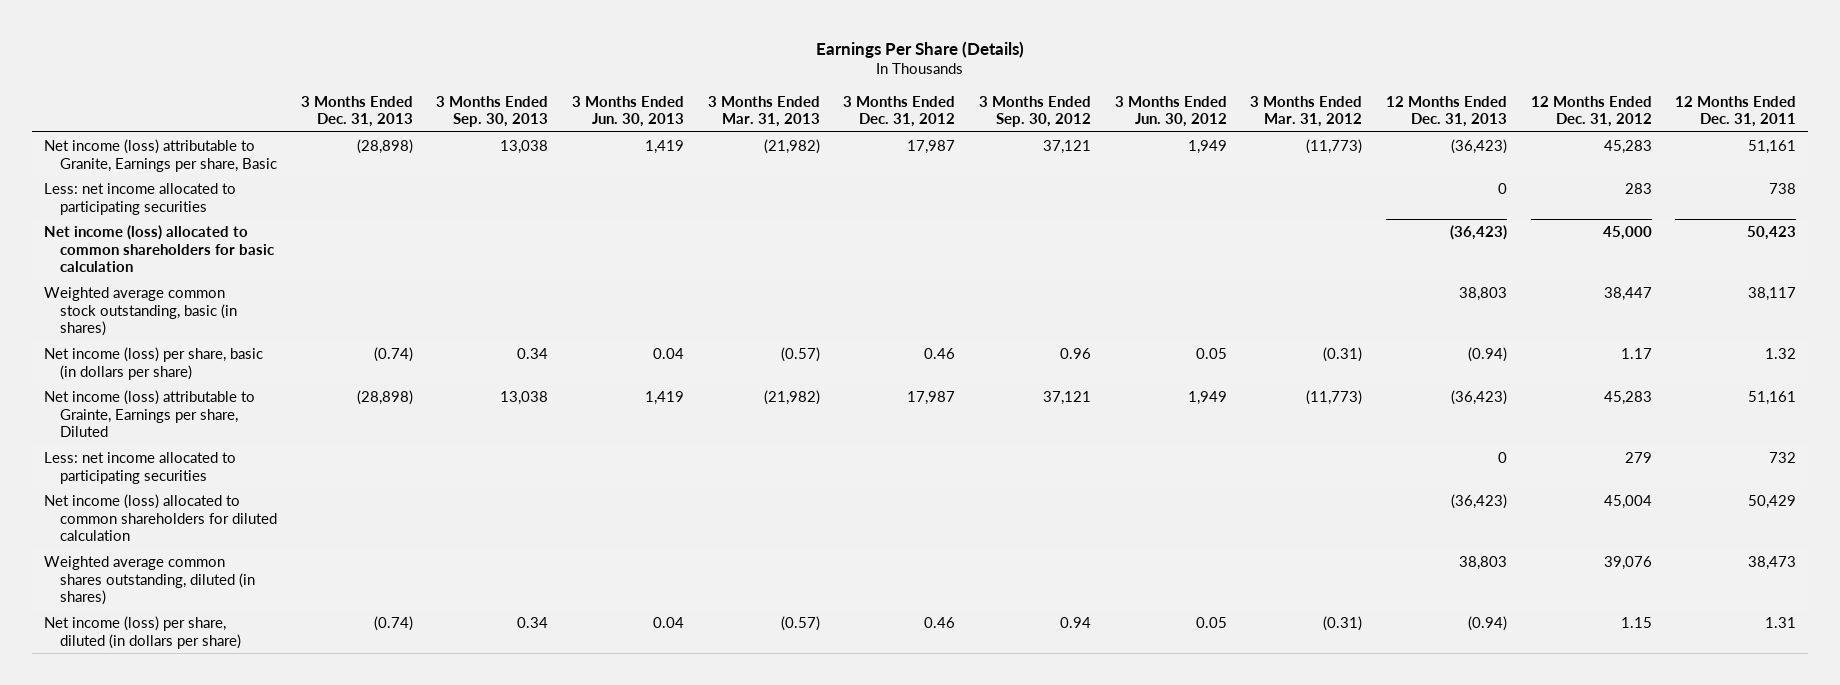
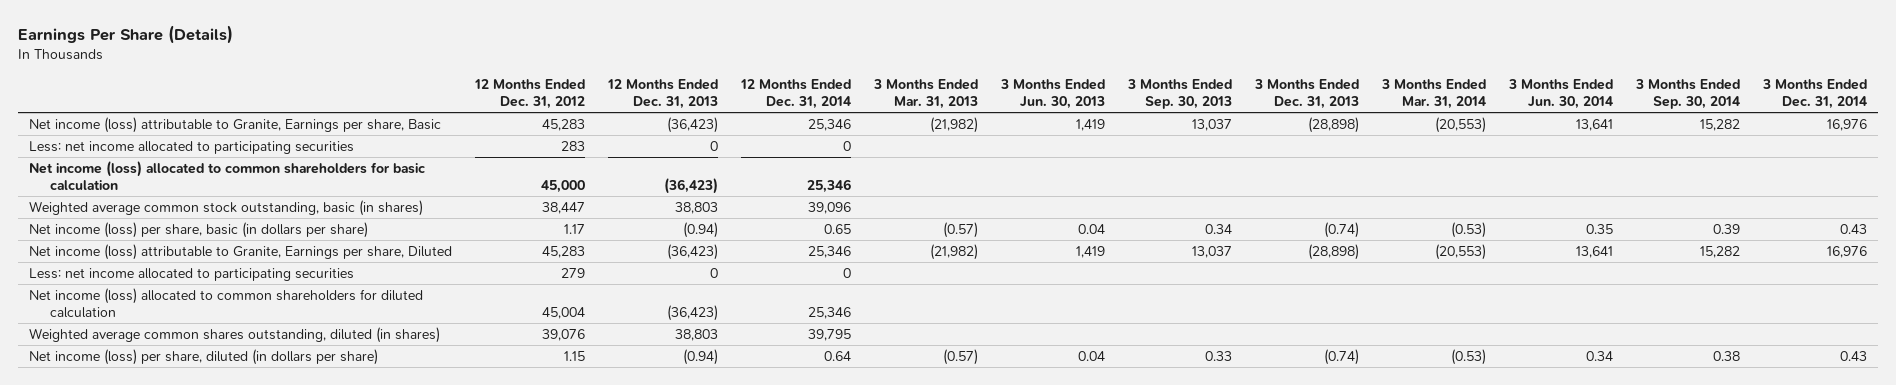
[843,95,956,128] 3 Months Ended Dec. 31, 2012 -> none
[978,95,1091,128] 3 Months Ended Sep. 30, 2012 -> none
[1114,95,1227,128] 3 Months Ended Jun. 30, 2012 -> none
[1250,95,1363,128] 3 Months Ended Mar. 31, 2012 -> none
[1675,95,1797,128] 12 Months Ended Dec. 31, 2011 -> none
none -> [739,78,851,110] 12 Months Ended Dec. 31, 2014
none -> [1380,78,1486,110] 3 Months Ended Mar. 31, 2014
none -> [1507,78,1613,110] 3 Months Ended Jun. 30, 2014
none -> [1634,78,1740,110] 3 Months Ended Sep. 30, 2014
none -> [1761,78,1867,110] 3 Months Ended Dec. 31, 2014
[500,139,549,154] 13,038 -> [1191,118,1232,131] 13,037
[43,389,255,438] Net income (loss) attributable to Grainte, Earnings per share, Diluted -> [29,243,453,260] Net income (loss) attributable to Granite, Earnings per share, Diluted
[500,390,549,405] 13,038 -> [1191,245,1232,258] 13,037
[517,616,549,628] 0.34 -> [1204,350,1232,361] 0.33

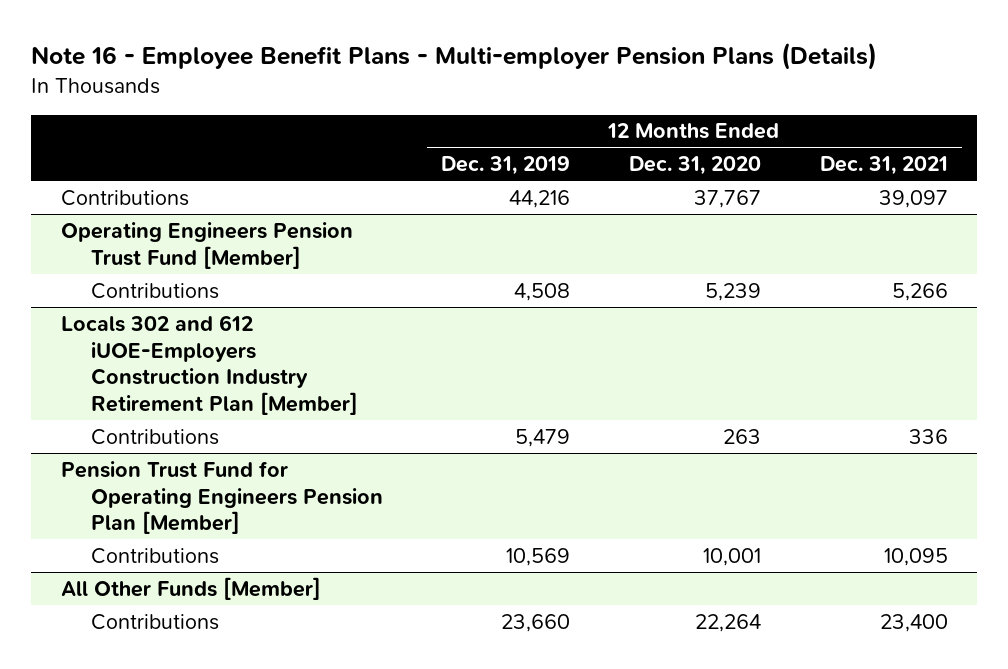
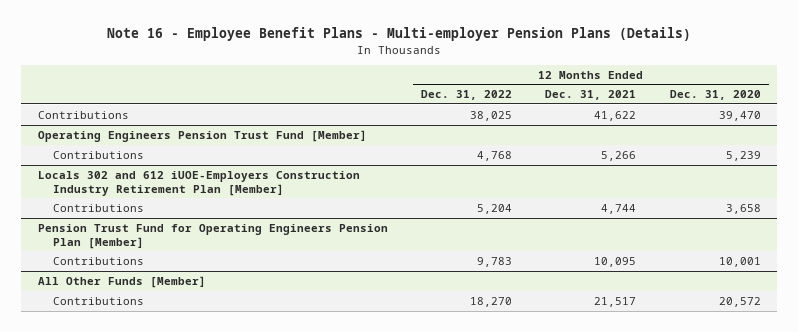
[441,156,571,176] Dec. 31, 2019 -> none
none -> [420,90,512,101] Dec. 31, 2022
[693,189,761,208] 37,767 -> [718,110,761,121] 39,470
[878,189,948,208] 39,097 -> [594,110,637,121] 41,622
[722,428,761,444] 263 -> [725,203,761,214] 3,658
[908,428,948,444] 336 -> [601,203,637,214] 4,744
[694,613,761,632] 22,264 -> [718,296,761,307] 20,572
[879,613,948,632] 23,400 -> [594,296,637,307] 21,517

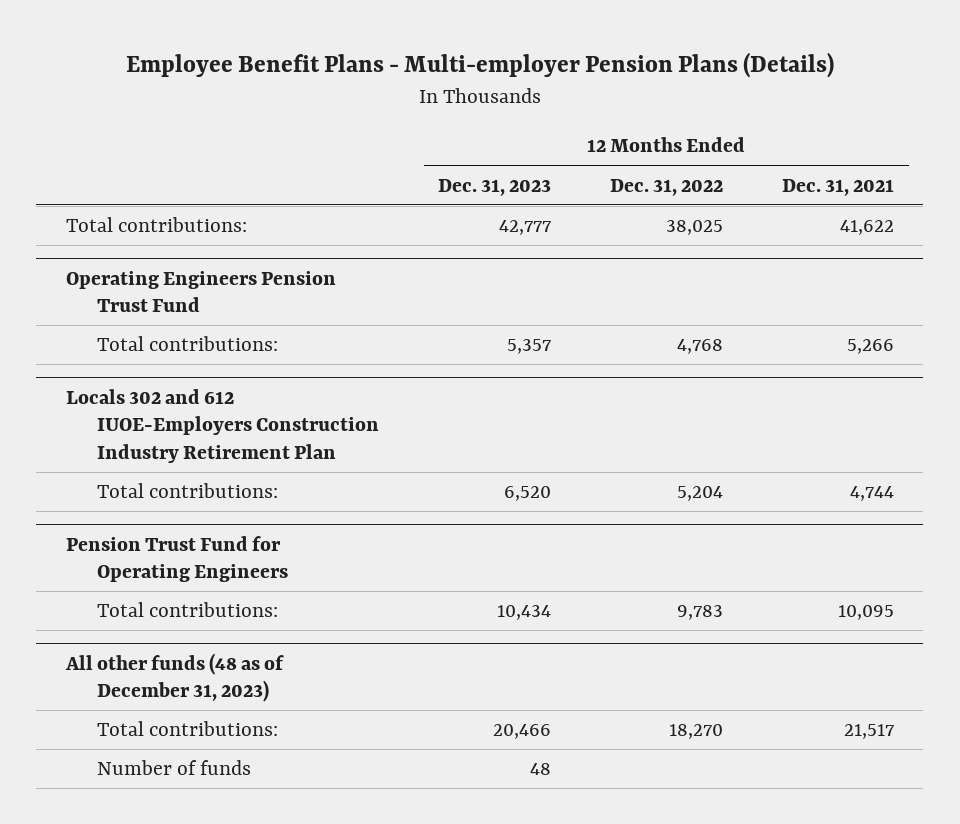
[107,27,692,42] Note 16 - Employee Benefit Plans - Multi-employer Pension Plans (Details) -> [125,52,834,79] Employee Benefit Plans - Multi-employer Pension Plans (Details)
[669,90,761,101] Dec. 31, 2020 -> none
none -> [438,178,552,196] Dec. 31, 2023
[37,110,129,119] Contributions -> [65,217,247,233] Total contributions:
[37,129,367,142] Operating Engineers Pension Trust Fund [Member] -> [65,270,336,313] Operating Engineers Pension Trust Fund
[53,150,145,159] Contributions -> [97,336,279,352] Total contributions:
[37,170,360,196] Locals 302 and 612 iUOE-Employers Construction Industry Retirement Plan [Member] -> [65,388,380,463] Locals 302 and 612 IUOE-Employers Construction Industry Retirement Plan
[53,203,145,212] Contributions -> [97,483,279,499] Total contributions:
[37,223,388,249] Pension Trust Fund for Operating Engineers Pension Plan [Member] -> [65,535,289,583] Pension Trust Fund for Operating Engineers
[53,256,145,265] Contributions -> [97,602,279,618] Total contributions:
[37,275,206,288] All Other Funds [Member] -> [64,652,284,703] All other funds (48 as of December 31, 2023)
[53,296,145,305] Contributions -> [97,721,279,737] Total contributions:
none -> [97,760,252,776] Number of funds

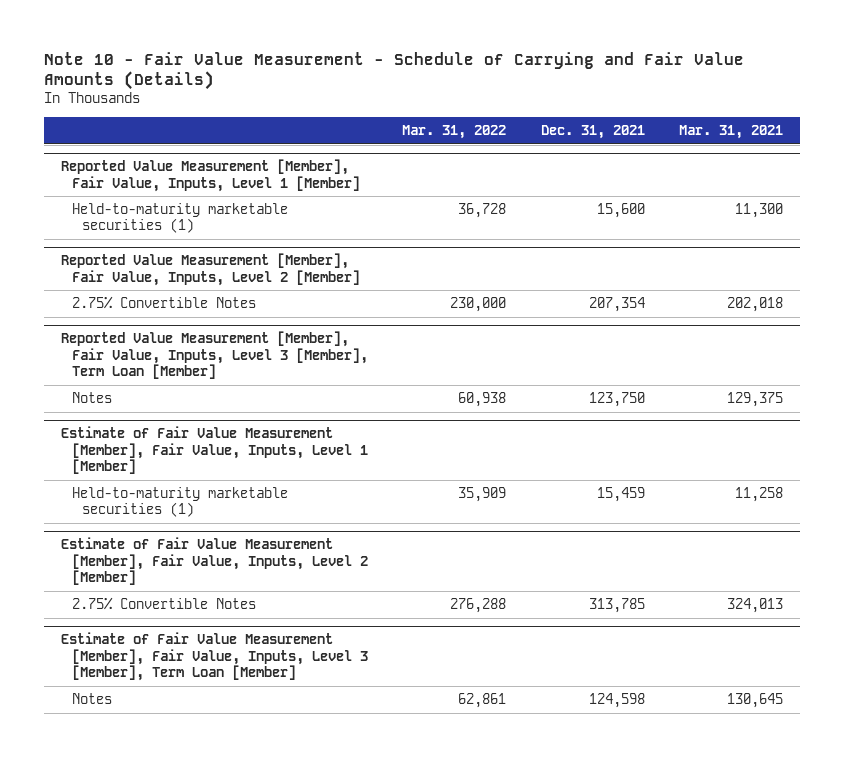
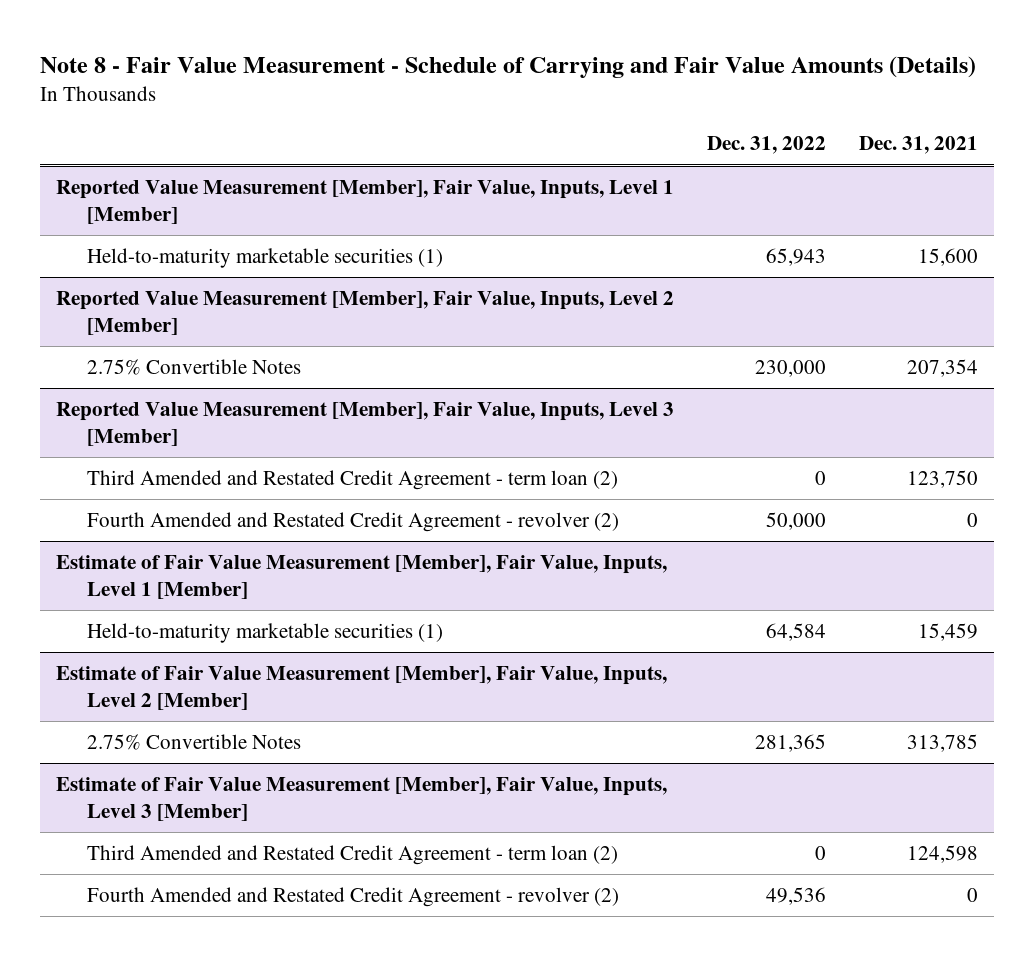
[43,51,744,91] Note 10 - Fair Value Measurement - Schedule of Carrying and Fair Value Amounts (Details) -> [39,55,976,78] Note 8 - Fair Value Measurement - Schedule of Carrying and Fair Value Amounts (Details)
[402,124,507,139] Mar. 31, 2022 -> none
[679,124,784,139] Mar. 31, 2021 -> none
none -> [707,136,827,155] Dec. 31, 2022
[61,331,368,379] Reported Value Measurement [Member], Fair Value, Inputs, Level 3 [Member], Term Loan [Member] -> [56,402,675,447] Reported Value Measurement [Member], Fair Value, Inputs, Level 3 [Member]
[71,392,112,404] Notes -> [87,470,619,491] Third Amended and Restated Credit Agreement - term loan (2)
none -> [87,512,620,533] Fourth Amended and Restated Credit Agreement - revolver (2)
[61,632,368,681] Estimate of Fair Value Measurement [Member], Fair Value, Inputs, Level 3 [Member], Term Loan [Member] -> [56,777,668,822] Estimate of Fair Value Measurement [Member], Fair Value, Inputs, Level 3 [Member]
[71,693,112,705] Notes -> [87,845,619,866] Third Amended and Restated Credit Agreement - term loan (2)
none -> [87,887,620,908] Fourth Amended and Restated Credit Agreement - revolver (2)

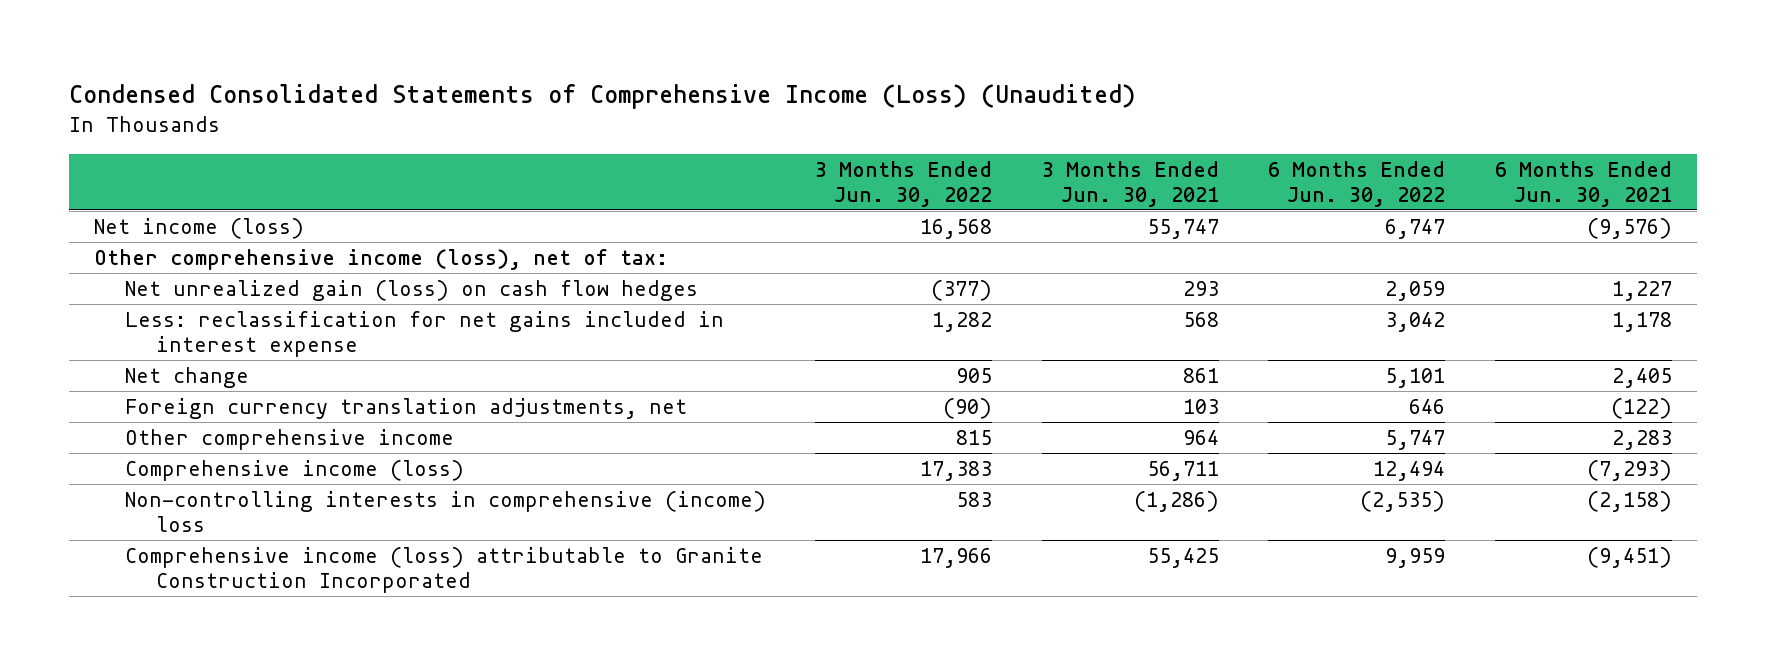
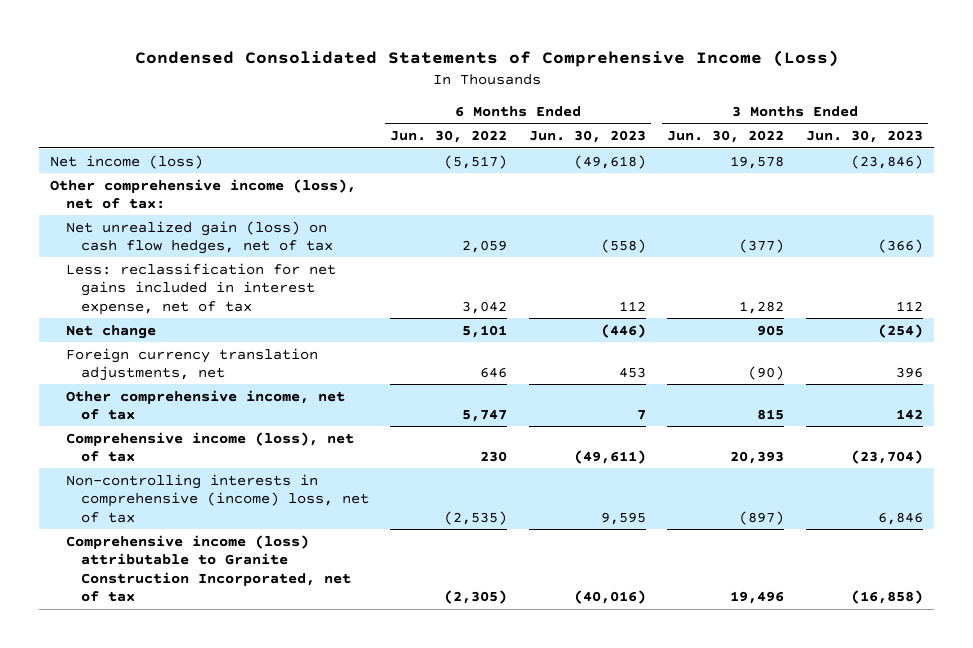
[69,83,1137,109] Condensed Consolidated Statements of Comprehensive Income (Loss) (Unaudited) -> [134,50,839,68] Condensed Consolidated Statements of Comprehensive Income (Loss)
[1041,160,1219,207] 3 Months Ended Jun. 30, 2021 -> none
[1495,160,1673,207] 6 Months Ended Jun. 30, 2021 -> none
none -> [528,130,646,144] Jun. 30, 2023
none -> [805,130,923,144] Jun. 30, 2023
[920,218,993,239] 16,568 -> [730,155,785,169] 19,578
[1385,218,1446,239] 6,747 -> [444,154,508,169] (5,517)
[124,279,698,301] Net unrealized gain (loss) on cash flow hedges -> [65,220,333,255] Net unrealized gain (loss) on cash flow hedges, net of tax
[124,310,724,357] Less: reclassification for net gains included in interest expense -> [65,262,336,315] Less: reclassification for net gains included in interest expense, net of tax
[124,428,454,450] Other comprehensive income -> [65,389,345,421] Other comprehensive income, net of tax
[124,459,464,481] Comprehensive income (loss) -> [65,431,354,463] Comprehensive income (loss), net of tax
[920,460,993,481] 17,383 -> [730,451,785,465] 20,393
[1373,460,1446,481] 12,494 -> [480,451,508,463] 230
[124,490,766,532] Non-controlling interests in comprehensive (income) loss -> [65,473,369,523] Non-controlling interests in comprehensive (income) loss, net of tax
[956,491,993,507] 583 -> [739,510,785,525] (897)
[124,546,763,593] Comprehensive income (loss) attributable to Granite Construction Incorporated -> [65,534,351,603] Comprehensive income (loss) attributable to Granite Construction Incorporated, net of tax
[920,547,993,568] 17,966 -> [730,591,785,605] 19,496
[1385,547,1446,568] 9,959 -> [444,590,508,605] (2,305)

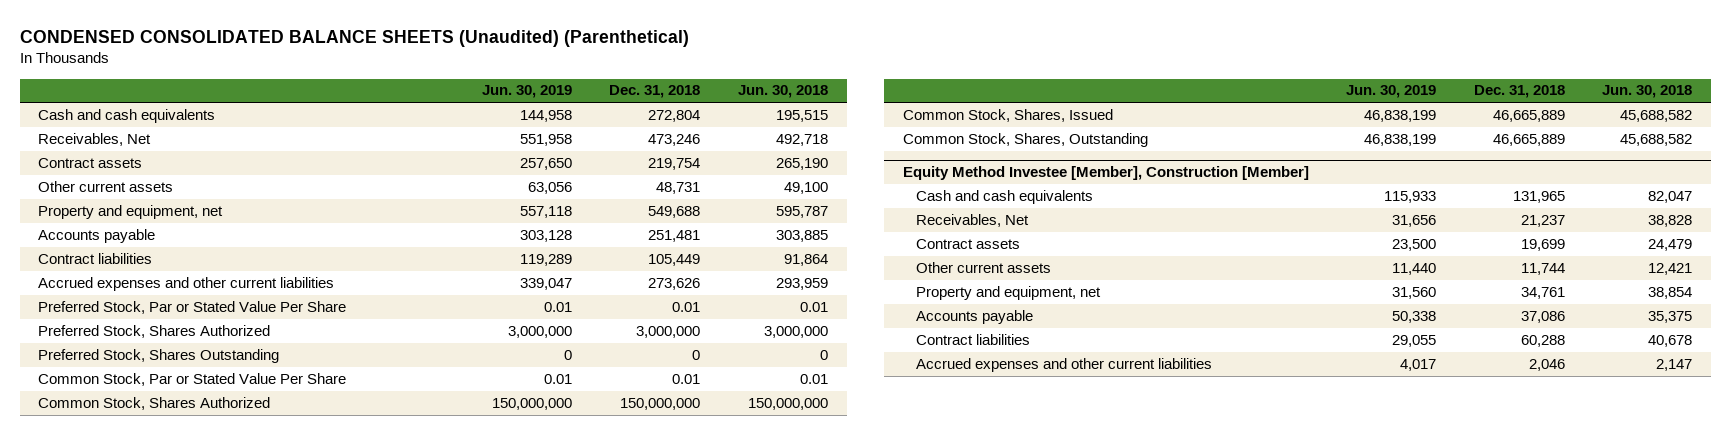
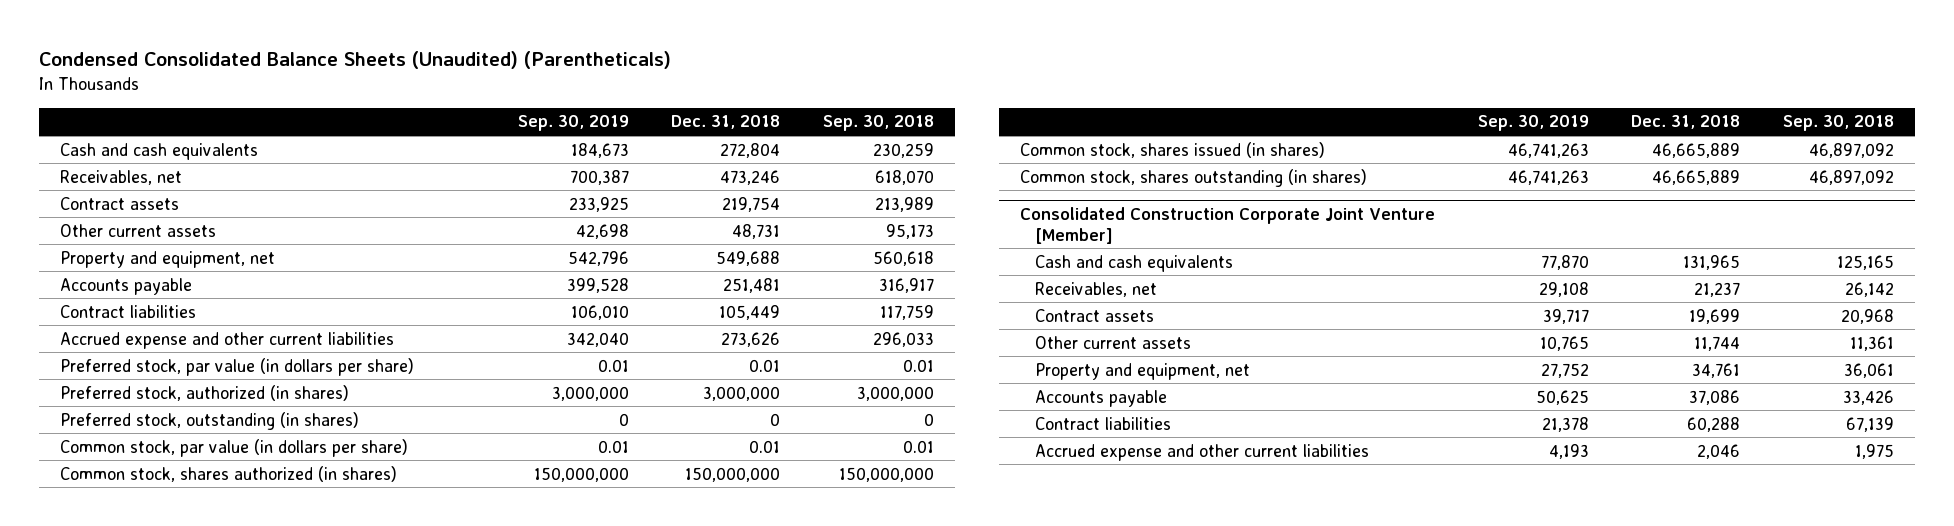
[19,30,689,48] CONDENSED CONSOLIDATED BALANCE SHEETS (Unaudited) (Parenthetical) -> [39,51,672,70] Condensed Consolidated Balance Sheets (Unaudited) (Parentheticals)
[481,85,572,99] Jun. 30, 2019 -> none
[737,85,828,99] Jun. 30, 2018 -> none
none -> [517,115,629,132] Sep. 30, 2019
none -> [822,115,934,132] Sep. 30, 2018
[38,132,152,146] Receivables, Net -> [60,169,183,185] Receivables, net
[902,166,1309,181] Equity Method Investee [Member], Construction [Member] -> none
[38,276,335,291] Accrued expenses and other current liabilities -> [60,331,395,349] Accrued expense and other current liabilities
[38,300,347,314] Preferred Stock, Par or Stated Value Per Share -> [60,357,415,376] Preferred stock, par value (in dollars per share)
[38,324,271,338] Preferred Stock, Shares Authorized -> [60,384,350,401] Preferred stock, authorized (in shares)
[38,348,280,363] Preferred Stock, Shares Outstanding -> [60,411,360,430] Preferred stock, outstanding (in shares)
[38,372,347,386] Common Stock, Par or Stated Value Per Share -> [60,438,409,457] Common stock, par value (in dollars per share)
[38,396,271,410] Common Stock, Shares Authorized -> [60,465,398,482] Common stock, shares authorized (in shares)
[902,108,1113,122] Common Stock, Shares, Issued -> [1020,141,1326,158] Common stock, shares issued (in shares)
[902,132,1148,147] Common Stock, Shares, Outstanding -> [1020,168,1368,187] Common stock, shares outstanding (in shares)
none -> [1020,206,1436,244] Consolidated Construction Corporate Joint Venture [Member]
[916,213,1030,227] Receivables, Net -> [1035,281,1158,297] Receivables, net
[916,357,1213,372] Accrued expenses and other current liabilities -> [1035,443,1370,461] Accrued expense and other current liabilities

